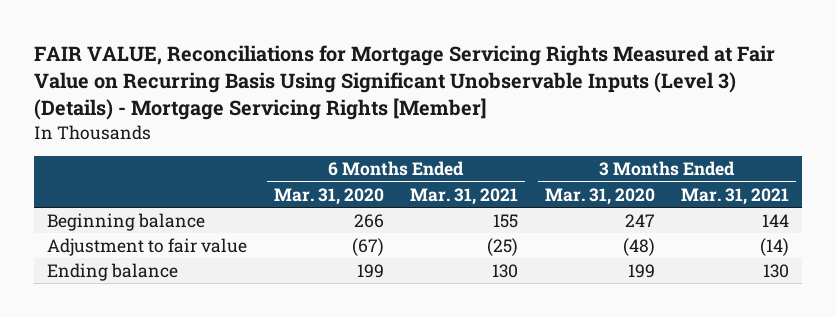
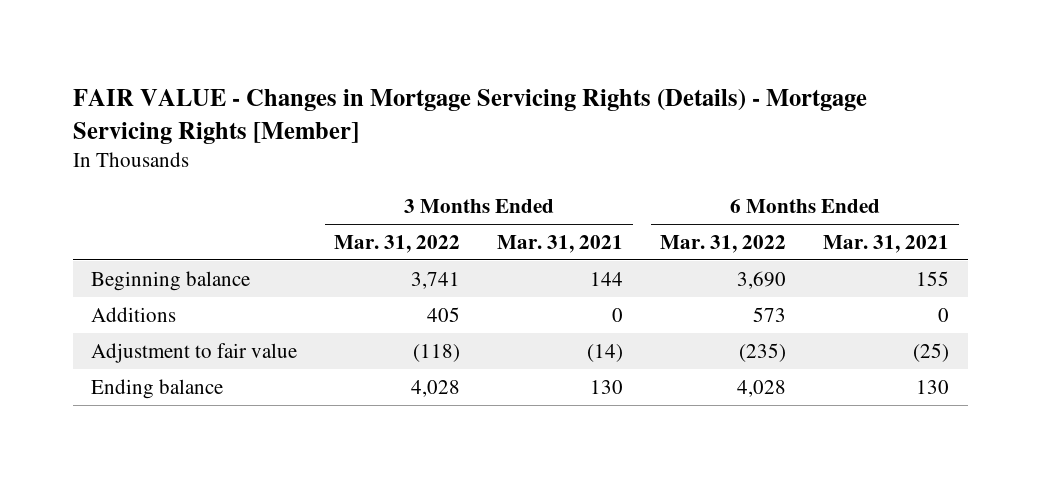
[34,45,776,121] FAIR VALUE, Reconciliations for Mortgage Servicing Rights Measured at Fair Value on Recurring Basis Using Significant Unobservable Inputs (Level 3) (Details) - Mortgage Servicing Rights [Member] -> [72,88,867,144] FAIR VALUE - Changes in Mortgage Servicing Rights (Details) - Mortgage Servicing Rights [Member]
[273,187,384,205] Mar. 31, 2020 -> none
[544,187,655,205] Mar. 31, 2020 -> none
none -> [334,235,461,254] Mar. 31, 2022
none -> [660,235,787,254] Mar. 31, 2022
none -> [91,306,177,322] Additions

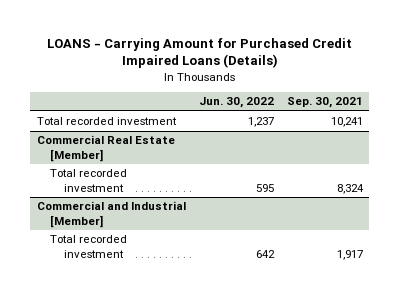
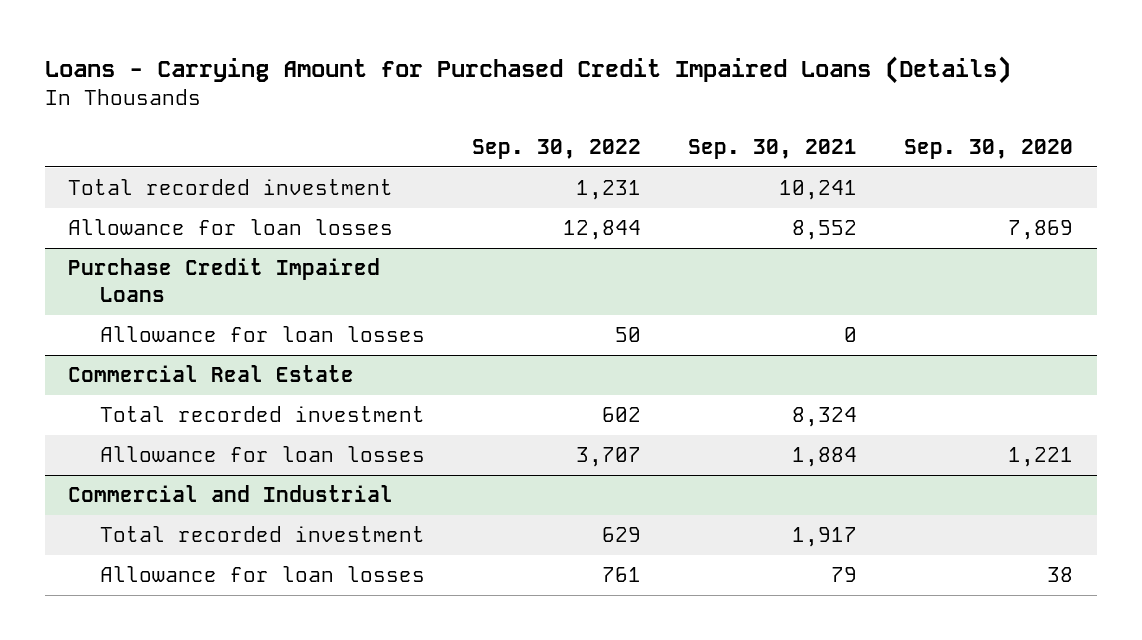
[46,37,352,69] LOANS - Carrying Amount for Purchased Credit Impaired Loans (Details) -> [44,56,1011,85] Loans - Carrying Amount for Purchased Credit Impaired Loans (Details)
[198,97,274,109] Jun. 30, 2022 -> none
none -> [471,138,641,159] Sep. 30, 2022
none -> [904,138,1074,159] Sep. 30, 2020
none -> [68,219,394,236] Allowance for loan losses
none -> [68,258,381,303] Purchase Credit Impaired Loans
none -> [99,326,425,343] Allowance for loan losses
[36,135,175,162] Commercial Real Estate [Member] -> [68,365,355,383] Commercial Real Estate
none -> [99,446,425,463] Allowance for loan losses
[36,201,186,228] Commercial and Industrial [Member] -> [68,485,394,503] Commercial and Industrial
none -> [99,566,425,583] Allowance for loan losses

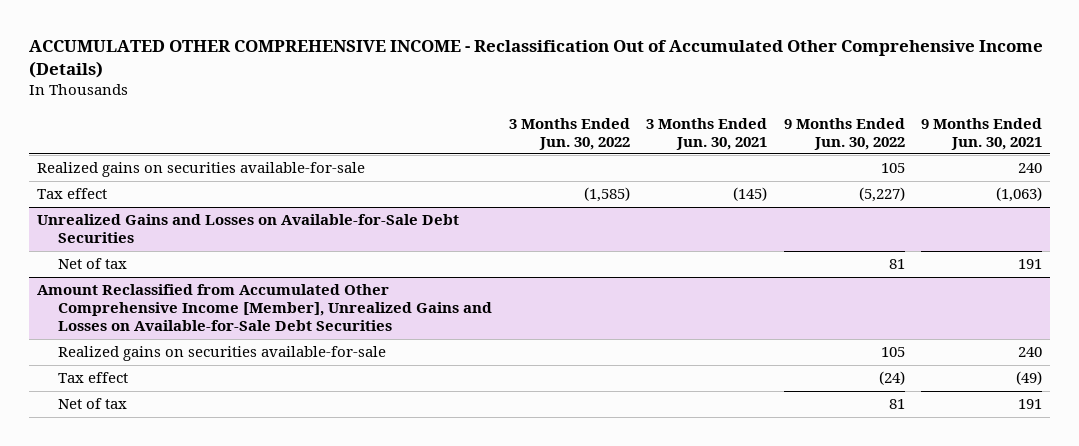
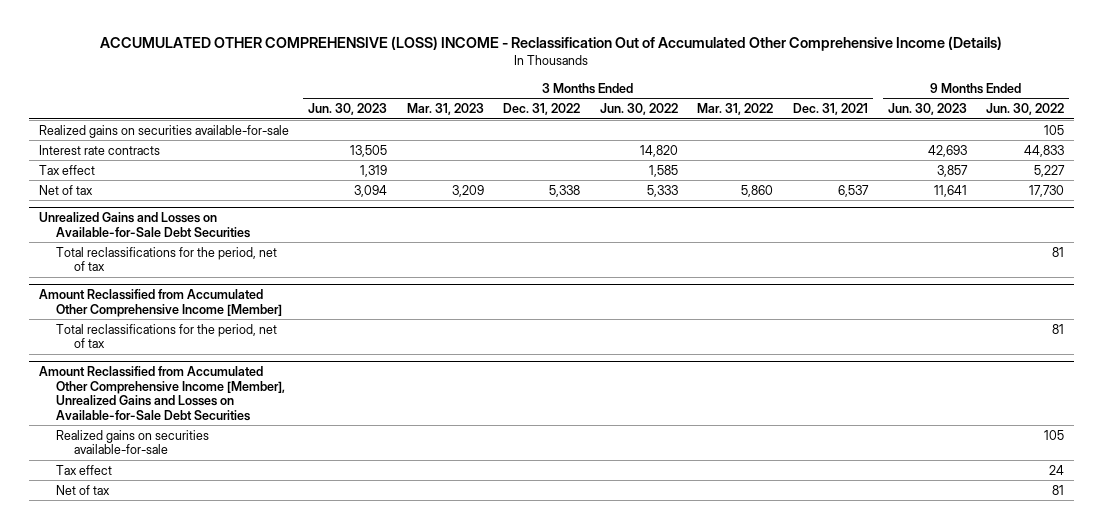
[28,39,1043,79] ACCUMULATED OTHER COMPREHENSIVE INCOME - Reclassification Out of Accumulated Other Comprehensive Income (Details) -> [100,36,1003,52] ACCUMULATED OTHER COMPREHENSIVE (LOSS) INCOME - Reclassification Out of Accumulated Other Comprehensive Income (Details)
[646,117,768,150] 3 Months Ended Jun. 30, 2021 -> none
[921,117,1043,150] 9 Months Ended Jun. 30, 2021 -> none
none -> [308,103,388,116] Jun. 30, 2023
none -> [406,103,484,116] Mar. 31, 2023
none -> [503,103,581,116] Dec. 31, 2022
none -> [697,103,774,116] Mar. 31, 2022
none -> [792,103,868,116] Dec. 31, 2021
none -> [887,103,967,116] Jun. 30, 2023
none -> [38,144,160,155] Interest rate contracts
[583,187,630,203] (1,585) -> [648,164,678,177] 1,585
[858,187,905,203] (5,227) -> [1034,164,1066,177] 5,227
none -> [38,184,93,195] Net of tax
[58,258,128,270] Net of tax -> [56,246,278,272] Total reclassifications for the period, net of tax
none -> [38,289,283,317] Amount Reclassified from Accumulated Other Comprehensive Income [Member]
none -> [56,323,278,349] Total reclassifications for the period, net of tax
[878,371,905,386] (24) -> [1049,464,1065,475] 24

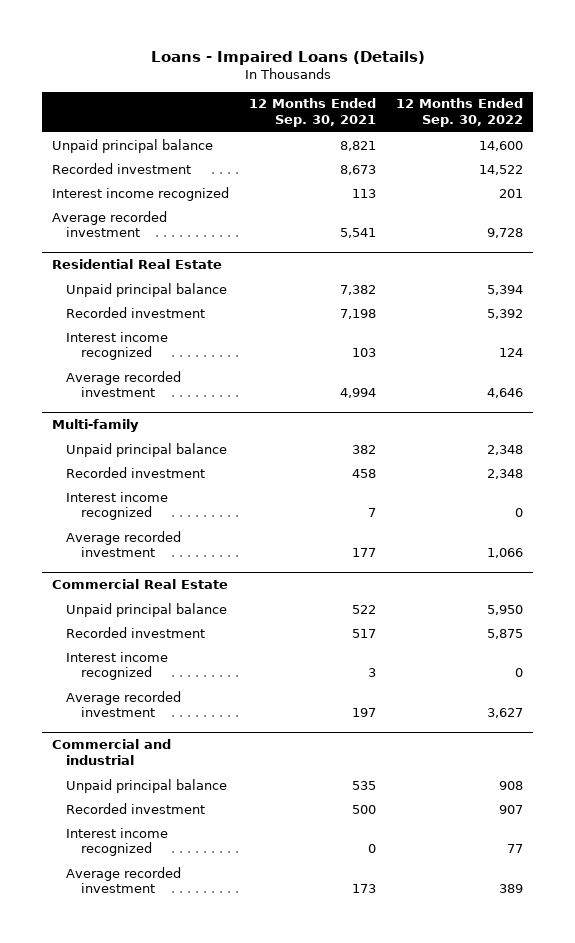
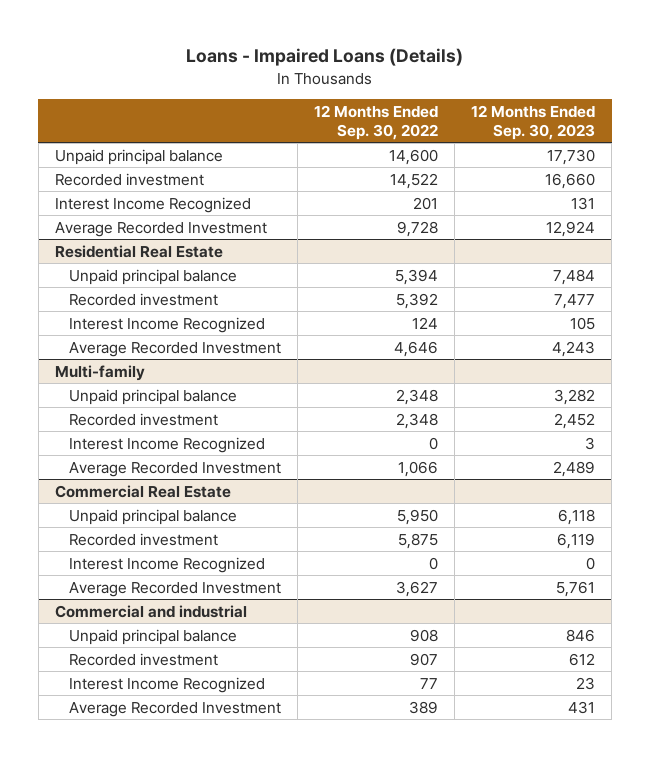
[249,98,377,128] 12 Months Ended Sep. 30, 2021 -> none
none -> [471,105,596,140] 12 Months Ended Sep. 30, 2023
[51,186,229,201] Interest income recognized -> [54,196,251,213] Interest Income Recognized
[51,210,167,238] Average recorded investment -> [54,221,267,237] Average Recorded Investment
[66,331,169,361] Interest income recognized -> [69,316,266,333] Interest Income Recognized
[66,370,182,398] Average recorded investment -> [69,341,282,357] Average Recorded Investment
[66,491,169,521] Interest income recognized -> [69,436,266,453] Interest Income Recognized
[66,530,182,558] Average recorded investment -> [69,461,282,477] Average Recorded Investment
[66,651,169,681] Interest income recognized -> [69,556,266,573] Interest Income Recognized
[66,690,182,718] Average recorded investment -> [69,581,282,597] Average Recorded Investment
[66,827,169,857] Interest income recognized -> [69,676,266,693] Interest Income Recognized
[66,866,182,894] Average recorded investment -> [69,701,282,717] Average Recorded Investment

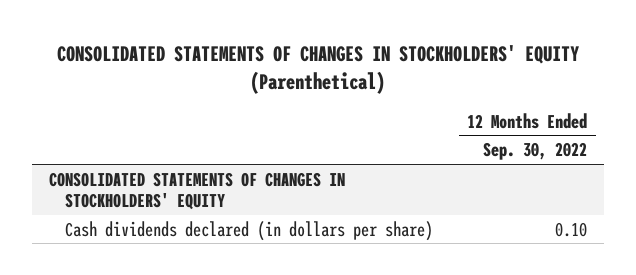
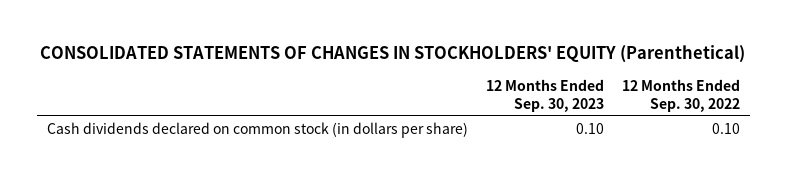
none -> [485,78,604,112] 12 Months Ended Sep. 30, 2023
[49,171,346,211] CONSOLIDATED STATEMENTS OF CHANGES IN STOCKHOLDERS' EQUITY -> none
[65,220,434,241] Cash dividends declared (in dollars per share) -> [46,122,468,139] Cash dividends declared on common stock (in dollars per share)

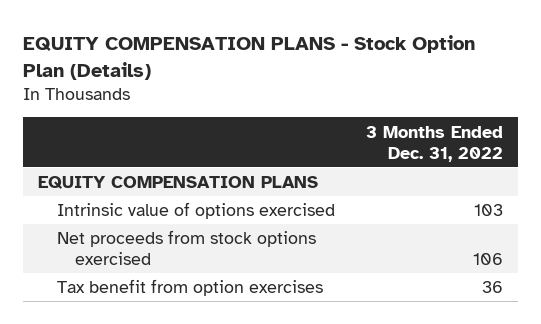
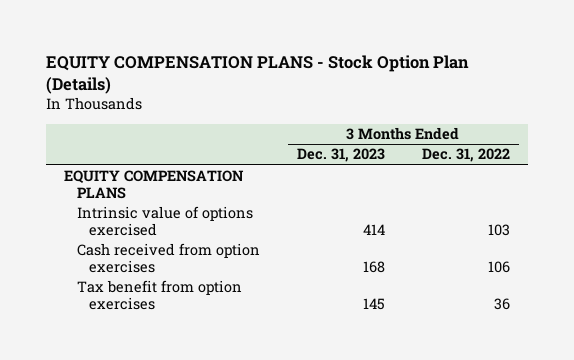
none -> [296,148,385,163] Dec. 31, 2023
[56,230,316,266] Net proceeds from stock options exercised -> [76,243,260,273] Cash received from option exercises

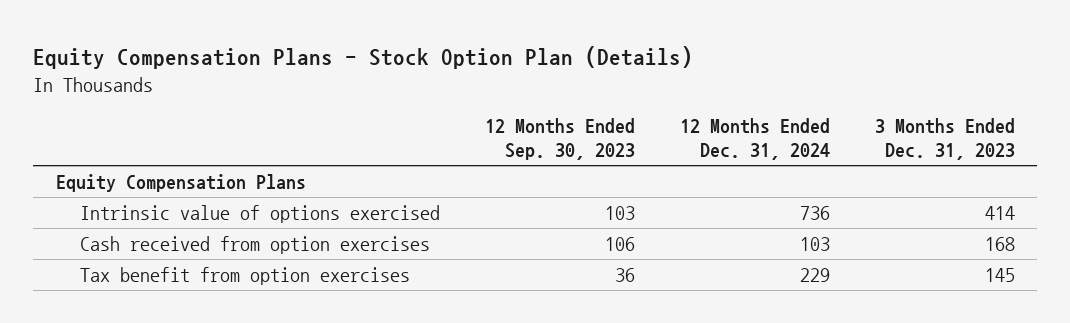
[45,54,469,95] EQUITY COMPENSATION PLANS - Stock Option Plan (Details) -> [33,45,694,69] Equity Compensation Plans - Stock Option Plan (Details)
[421,148,510,163] Dec. 31, 2022 -> none
none -> [485,118,636,161] 12 Months Ended Sep. 30, 2023
none -> [679,118,830,161] 12 Months Ended Dec. 31, 2024
[64,170,245,199] EQUITY COMPENSATION PLANS -> [55,173,306,192] Equity Compensation Plans

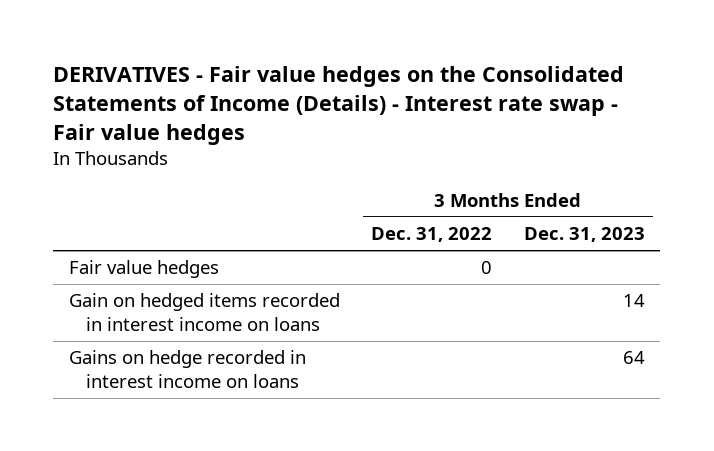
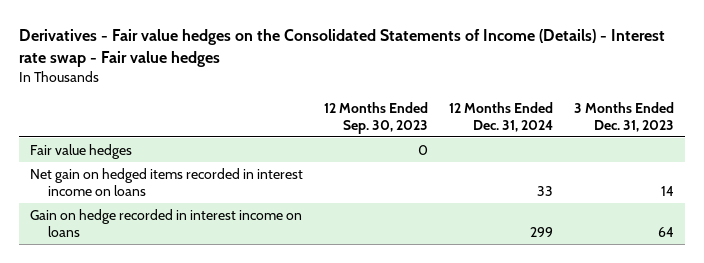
[53,65,625,145] DERIVATIVES - Fair value hedges on the Consolidated Statements of Income (Details) - Interest rate swap - Fair value hedges -> [19,28,666,67] Derivatives - Fair value hedges on the Consolidated Statements of Income (Details) - Interest rate swap - Fair value hedges
[371,227,493,243] Dec. 31, 2022 -> none
none -> [323,101,428,134] 12 Months Ended Sep. 30, 2023
none -> [449,101,554,132] 12 Months Ended Dec. 31, 2024
[68,293,340,332] Gain on hedged items recorded in interest income on loans -> [29,168,303,196] Net gain on hedged items recorded in interest income on loans
[68,350,306,389] Gains on hedge recorded in interest income on loans -> [29,209,302,237] Gain on hedge recorded in interest income on loans

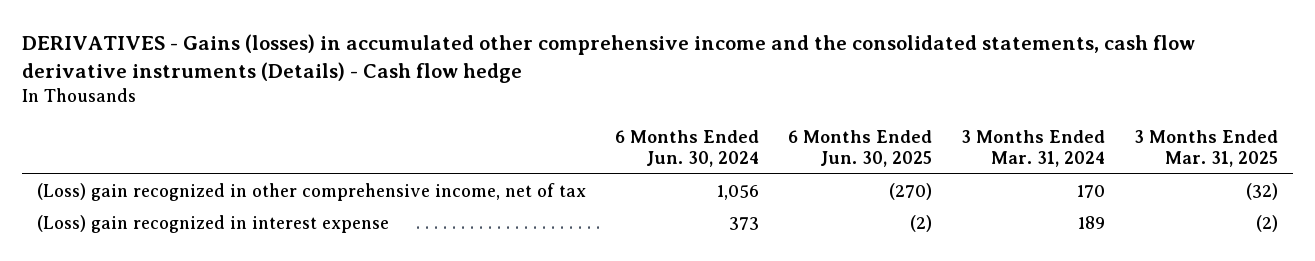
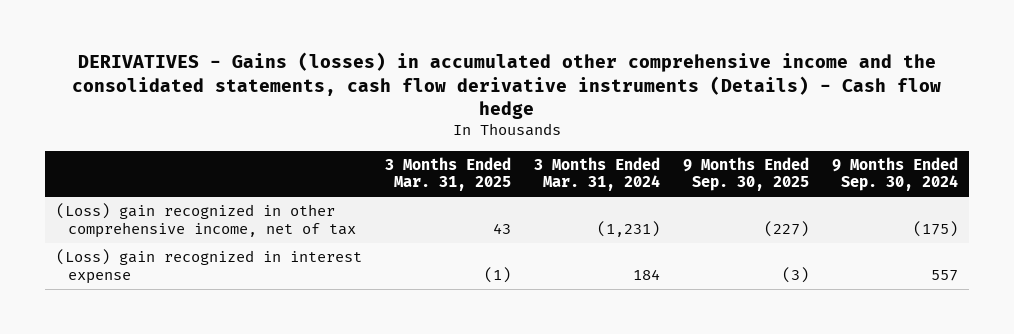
[614,129,759,167] 6 Months Ended Jun. 30, 2024 -> none
[787,129,932,167] 6 Months Ended Jun. 30, 2025 -> none
none -> [682,156,809,192] 9 Months Ended Sep. 30, 2025
none -> [831,156,958,192] 9 Months Ended Sep. 30, 2024
[1076,185,1106,199] 170 -> [596,220,660,237] (1,231)
[1246,183,1279,201] (32) -> [493,222,512,234] 43
[1077,216,1106,230] 189 -> [632,268,660,280] 184
[1256,215,1279,233] (2) -> [484,266,512,283] (1)

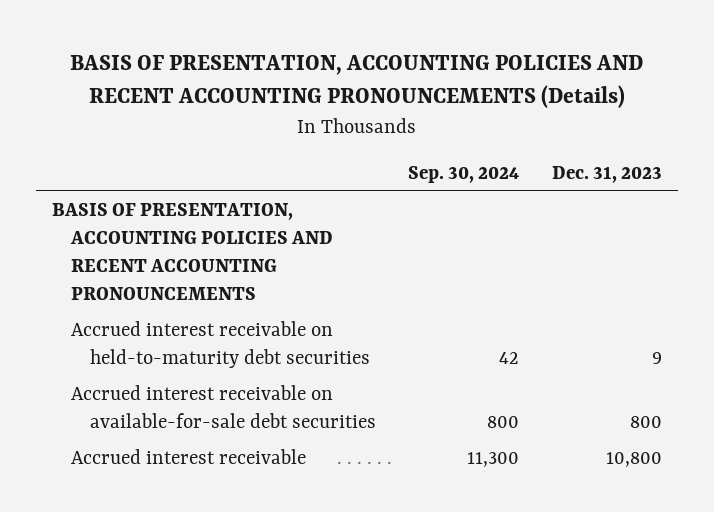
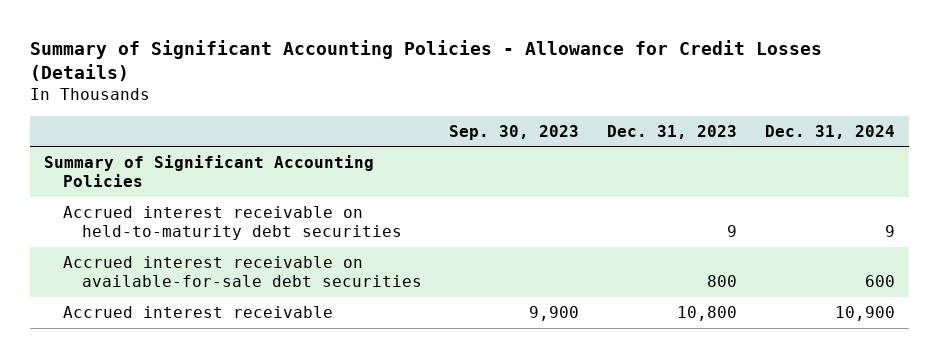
[69,54,643,109] BASIS OF PRESENTATION, ACCOUNTING POLICIES AND RECENT ACCOUNTING PRONOUNCEMENTS (Details) -> [30,39,823,82] Summary of Significant Accounting Policies - Allowance for Credit Losses (Details)
[408,165,520,183] Sep. 30, 2024 -> none
none -> [449,124,580,140] Sep. 30, 2023
none -> [765,124,896,139] Dec. 31, 2024
[52,203,333,300] BASIS OF PRESENTATION, ACCOUNTING POLICIES AND RECENT ACCOUNTING PRONOUNCEMENTS -> [44,155,375,188] Summary of Significant Accounting Policies

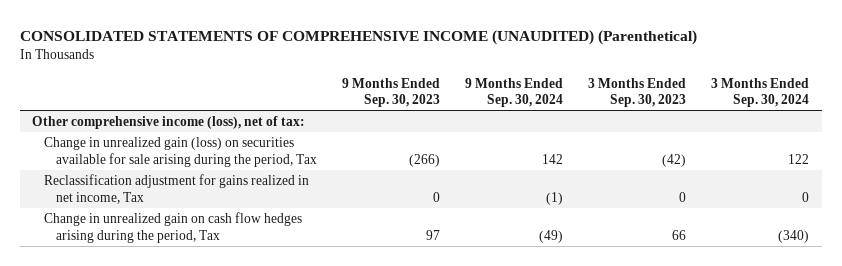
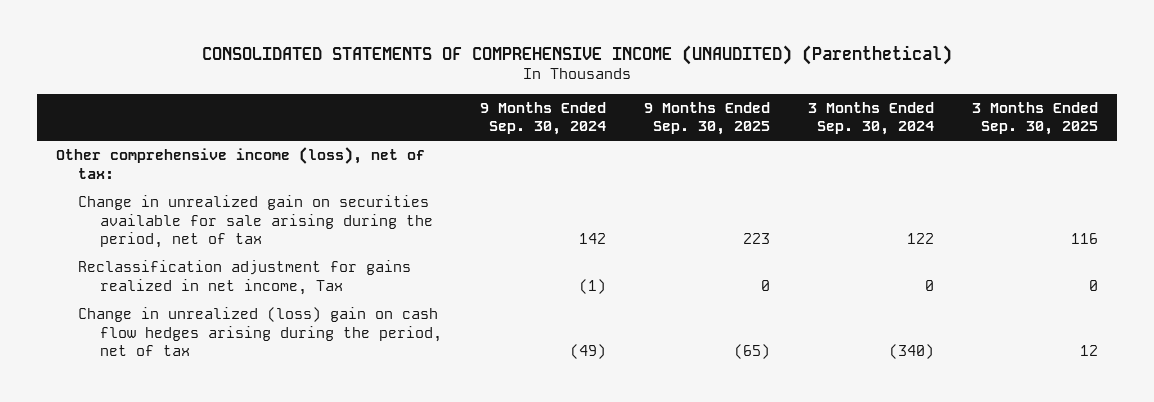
[341,77,440,108] 9 Months Ended Sep. 30, 2023 -> none
[588,77,687,108] 3 Months Ended Sep. 30, 2023 -> none
none -> [644,101,771,136] 9 Months Ended Sep. 30, 2025
none -> [972,101,1099,136] 3 Months Ended Sep. 30, 2025
[43,137,317,167] Change in unrealized gain (loss) on securities available for sale arising during the period, Tax -> [78,195,434,248] Change in unrealized gain on securities available for sale arising during the period, net of tax
[43,212,302,243] Change in unrealized gain on cash flow hedges arising during the period, Tax -> [78,307,443,356] Change in unrealized (loss) gain on cash flow hedges arising during the period, net of tax

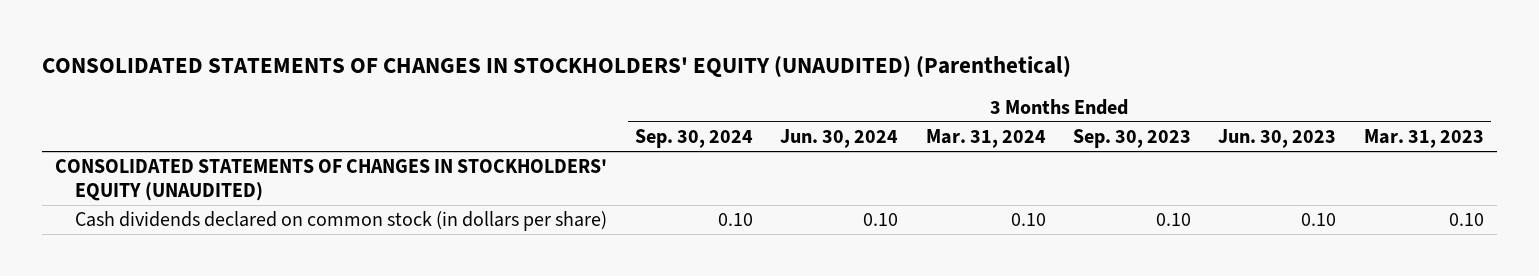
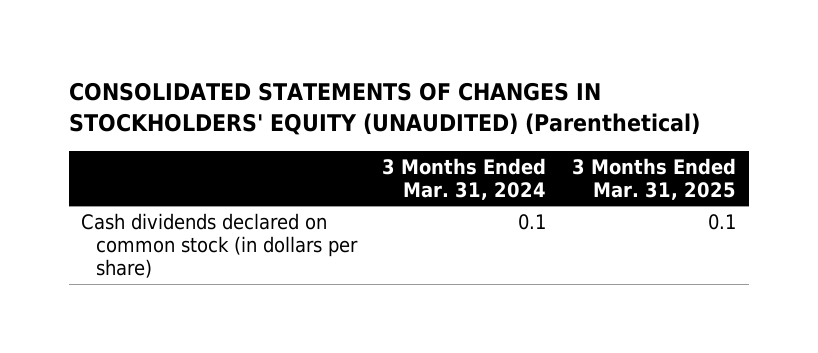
[634,129,753,149] Sep. 30, 2024 -> none
[780,129,899,149] Jun. 30, 2024 -> none
[1073,129,1192,149] Sep. 30, 2023 -> none
[1218,129,1337,149] Jun. 30, 2023 -> none
[1363,129,1484,149] Mar. 31, 2023 -> none
none -> [572,157,737,200] 3 Months Ended Mar. 31, 2025
[55,159,608,202] CONSOLIDATED STATEMENTS OF CHANGES IN STOCKHOLDERS' EQUITY (UNAUDITED) -> none
[1010,213,1046,227] 0.10 -> [518,214,547,231] 0.1

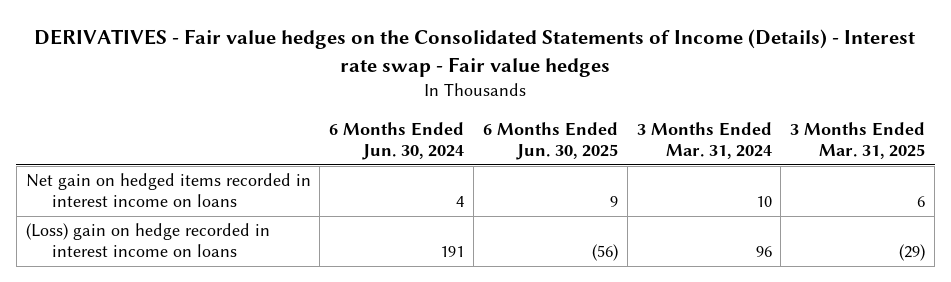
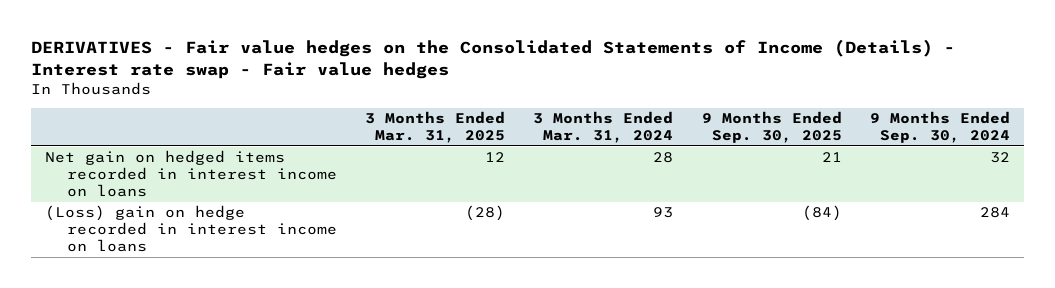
[329,121,465,160] 6 Months Ended Jun. 30, 2024 -> none
[482,121,618,160] 6 Months Ended Jun. 30, 2025 -> none
none -> [701,111,842,144] 9 Months Ended Sep. 30, 2025
none -> [869,111,1010,144] 9 Months Ended Sep. 30, 2024
[755,196,772,208] 10 -> [653,152,674,164] 28
[917,196,926,208] 6 -> [485,152,506,163] 12
[755,246,772,258] 96 -> [653,207,674,219] 93
[899,244,926,262] (29) -> [465,205,506,222] (28)

